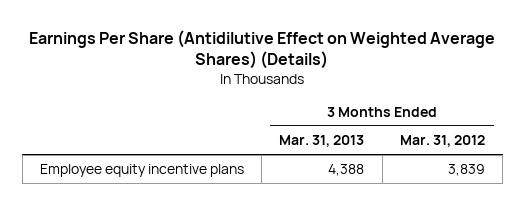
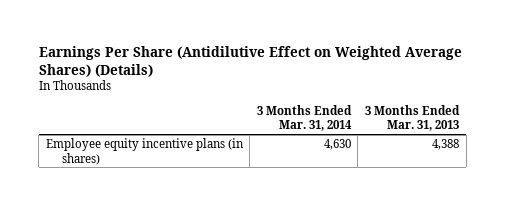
[399,134,485,147] Mar. 31, 2012 -> none
none -> [256,104,352,132] 3 Months Ended Mar. 31, 2014
[39,164,244,178] Employee equity incentive plans -> [45,137,244,165] Employee equity incentive plans (in shares)

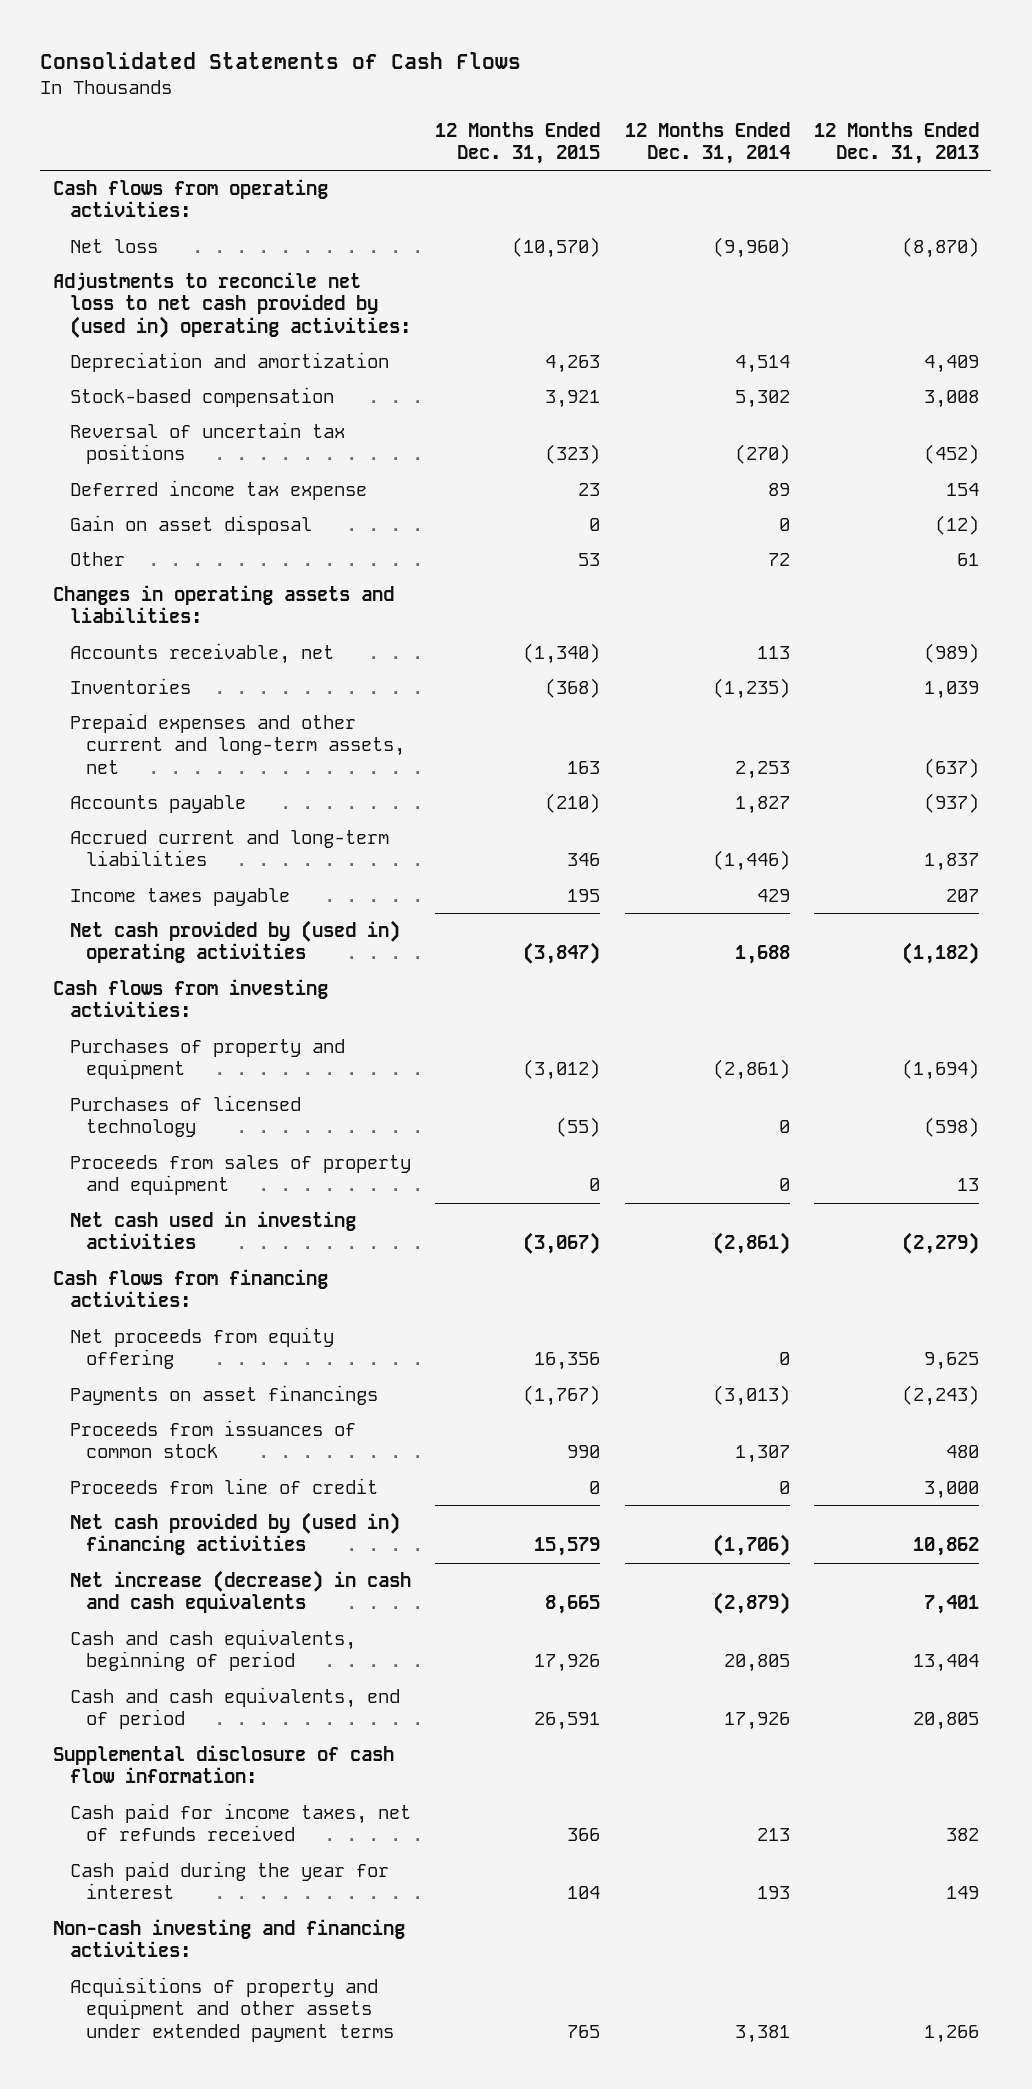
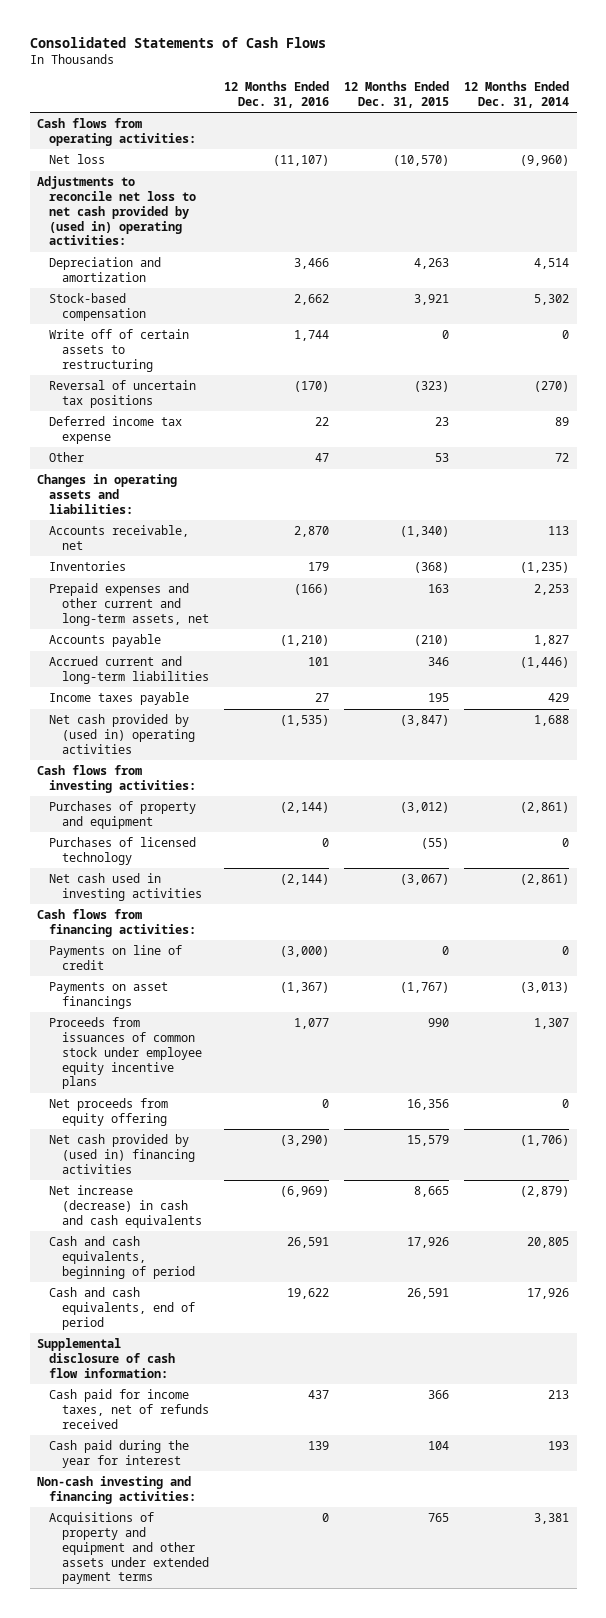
[814,121,980,164] 12 Months Ended Dec. 31, 2013 -> none
none -> [223,80,329,108] 12 Months Ended Dec. 31, 2016
none -> [49,328,190,372] Write off of certain assets to restructuring
[69,515,312,536] Gain on asset disposal -> none
[69,1155,411,1196] Proceeds from sales of property and equipment -> none
none -> [49,944,183,970] Payments on line of credit
[69,1478,378,1495] Proceeds from line of credit -> none
[69,1420,356,1459] Proceeds from issuances of common stock -> [49,1016,202,1090] Proceeds from issuances of common stock under employee equity incentive plans
[69,1327,334,1370] Net proceeds from equity offering -> [49,1097,169,1126] Net proceeds from equity offering

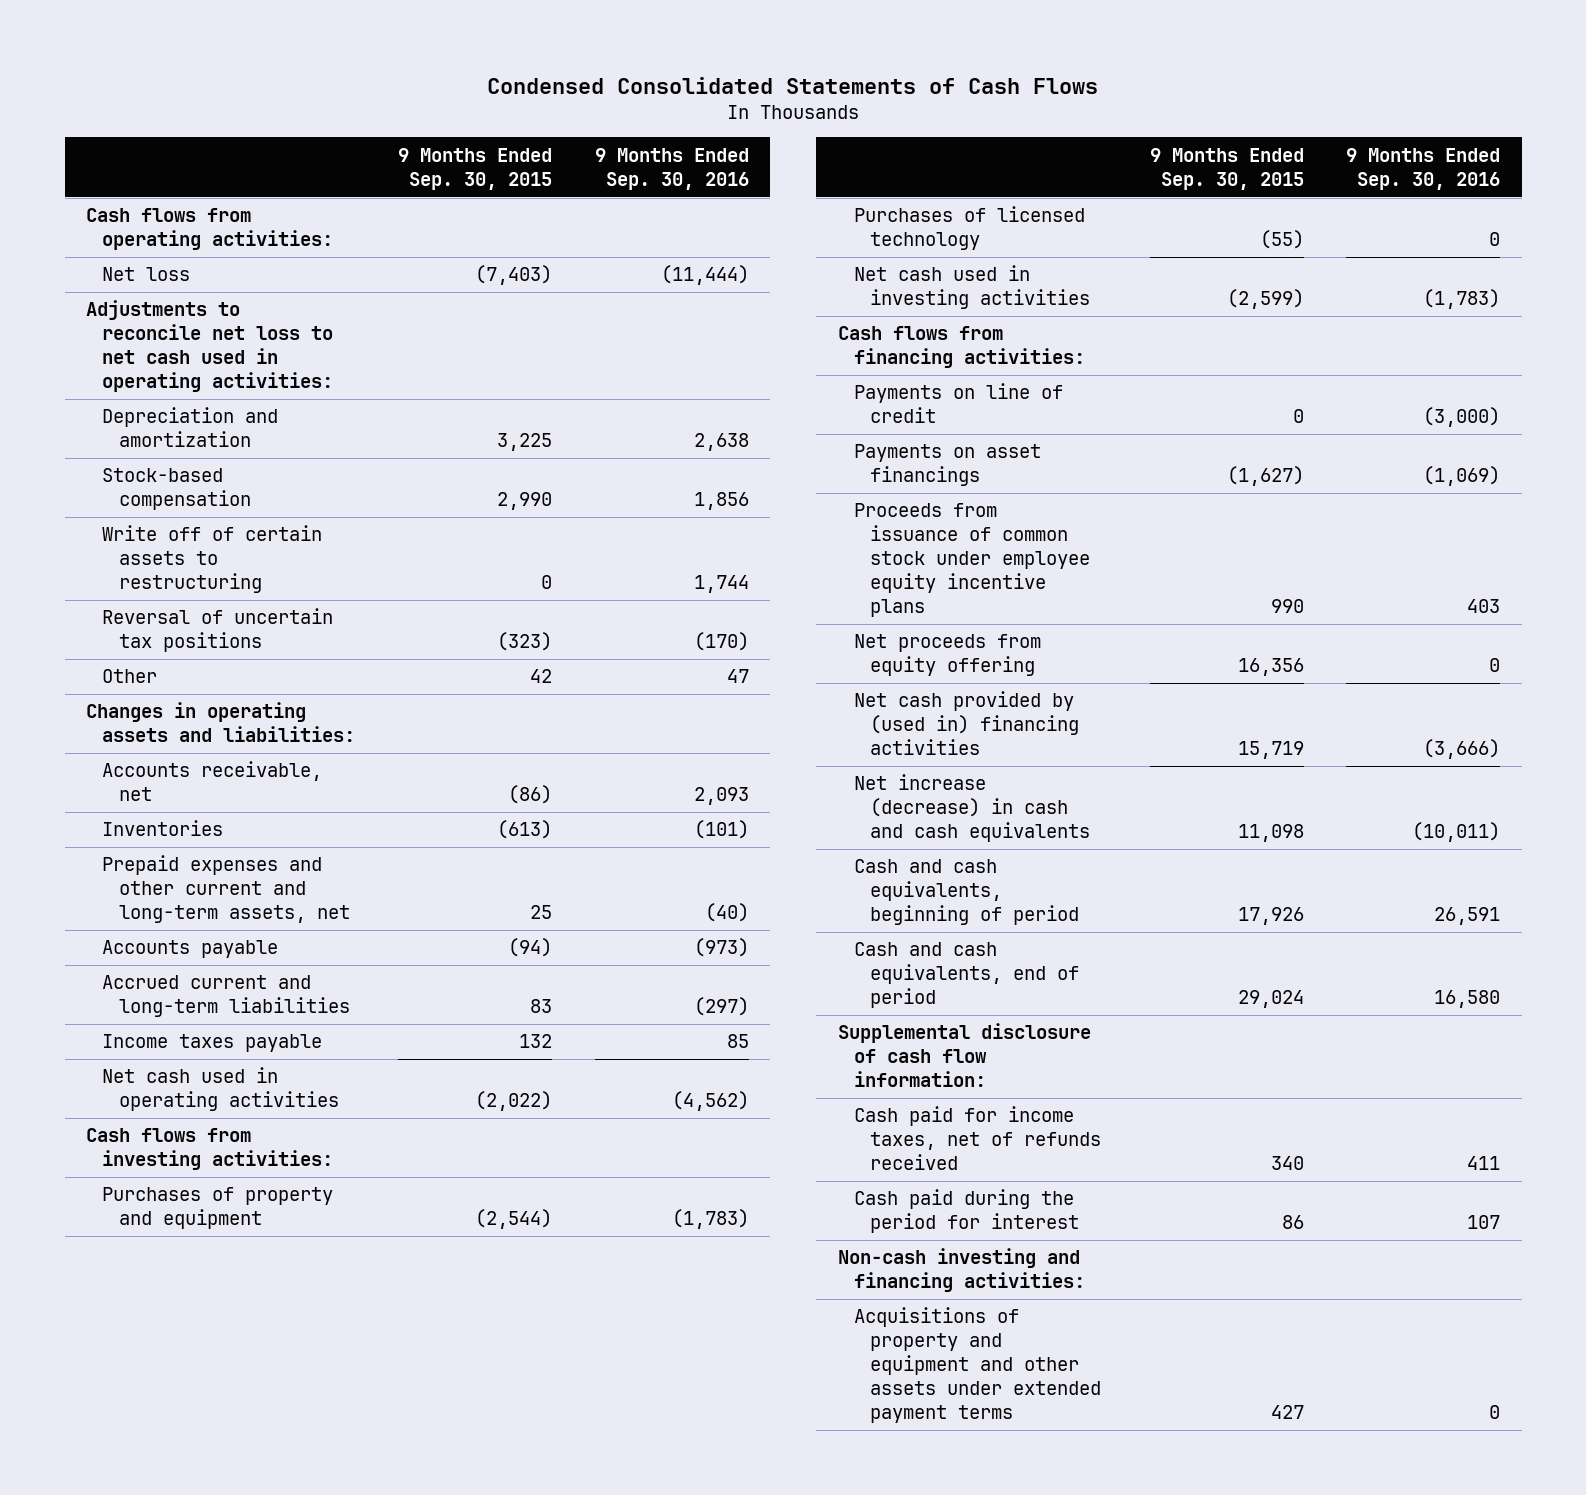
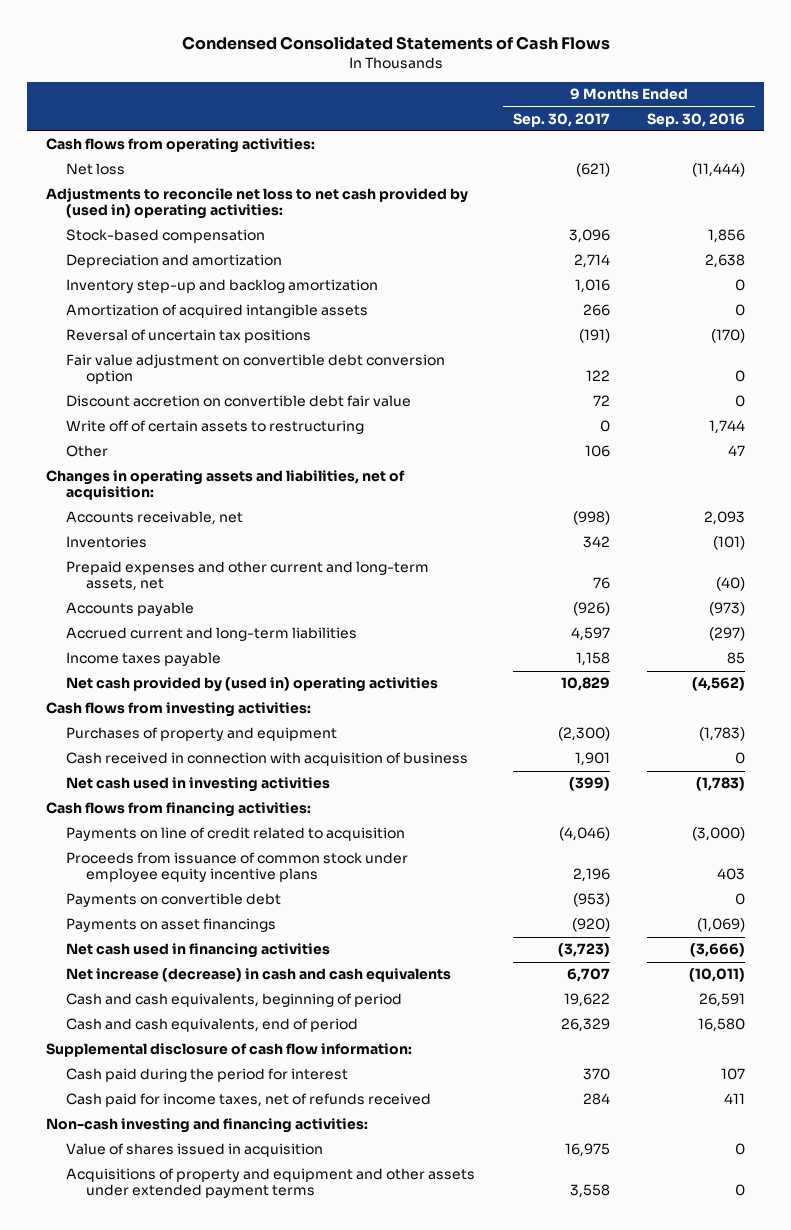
[398,147,553,190] 9 Months Ended Sep. 30, 2015 -> none
none -> [512,112,610,127] Sep. 30, 2017
[86,300,334,393] Adjustments to reconcile net loss to net cash used in operating activities: -> [46,188,469,220] Adjustments to reconcile net loss to net cash provided by (used in) operating activities:
[102,407,279,448] Depreciation and amortization -> [66,254,283,269] Depreciation and amortization
none -> [66,279,379,294] Inventory step-up and backlog amortization
none -> [66,304,369,319] Amortization of acquired intangible assets
none -> [66,354,446,385] Fair value adjustment on convertible debt conversion option
none -> [66,395,412,408] Discount accretion on convertible debt fair value
[102,525,323,594] Write off of certain assets to restructuring -> [66,420,365,435] Write off of certain assets to restructuring
[86,702,356,743] Changes in operating assets and liabilities: -> [46,470,406,501] Changes in operating assets and liabilities, net of acquisition:
[102,1067,339,1112] Net cash used in operating activities -> [66,677,439,693] Net cash provided by (used in) operating activities
[853,206,1085,251] Purchases of licensed technology -> none
none -> [66,752,469,767] Cash received in connection with acquisition of business
[853,383,1063,424] Payments on line of credit -> [66,827,406,842] Payments on line of credit related to acquisition
[853,634,1041,677] Net proceeds from equity offering -> none
none -> [66,893,282,908] Payments on convertible debt
[853,444,1041,487] Payments on asset financings -> [66,918,277,933] Payments on asset financings
[853,691,1080,756] Net cash provided by (used in) financing activities -> [66,943,331,959] Net cash used in financing activities
[853,1106,1102,1171] Cash paid for income taxes, net of refunds received -> [66,1093,432,1108] Cash paid for income taxes, net of refunds received
none -> [66,1143,324,1158] Value of shares issued in acquisition

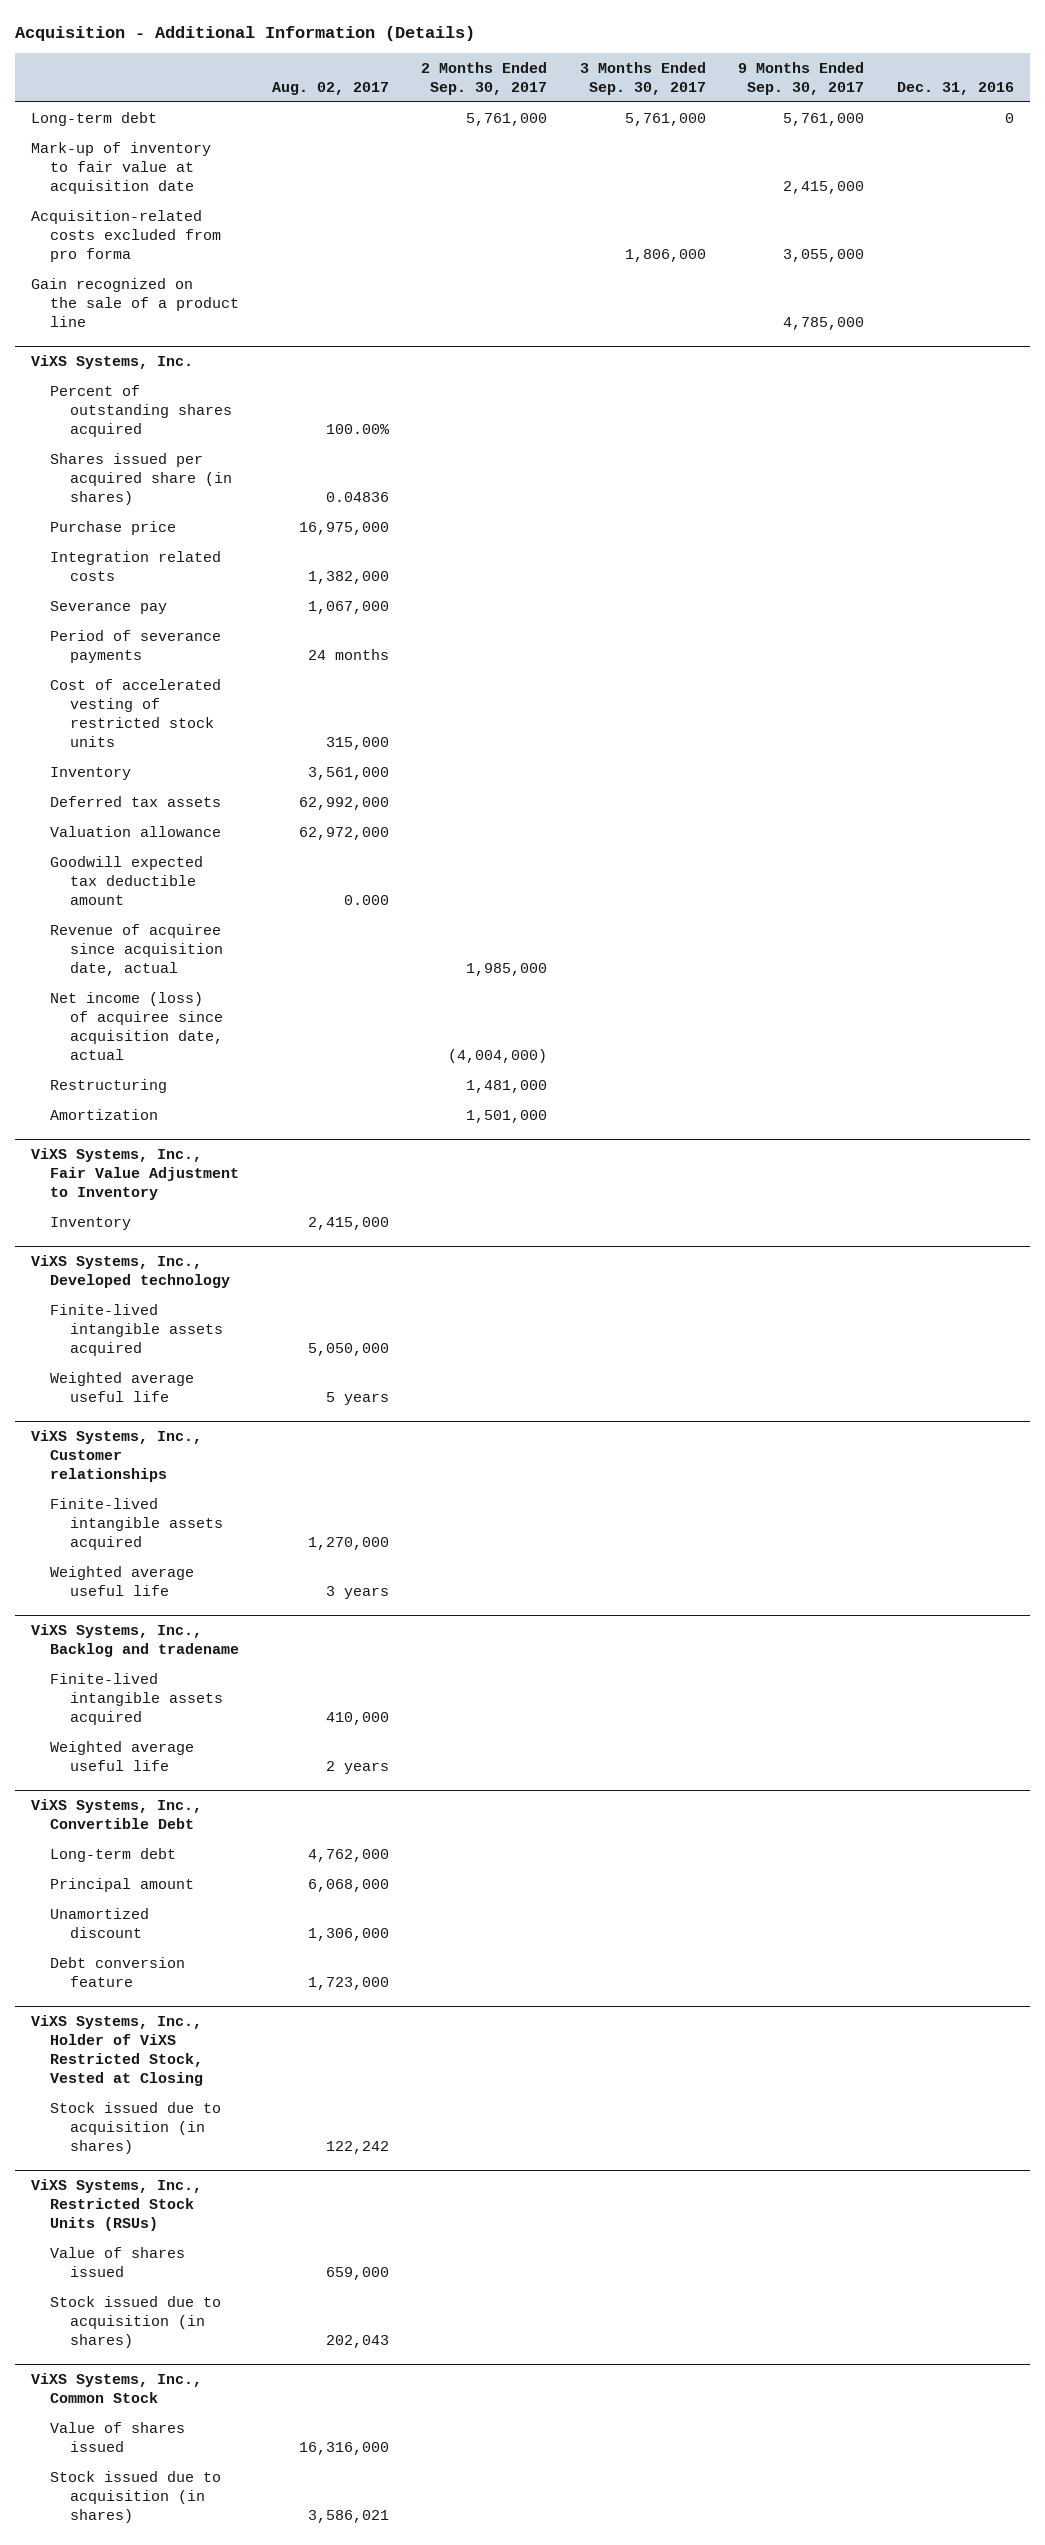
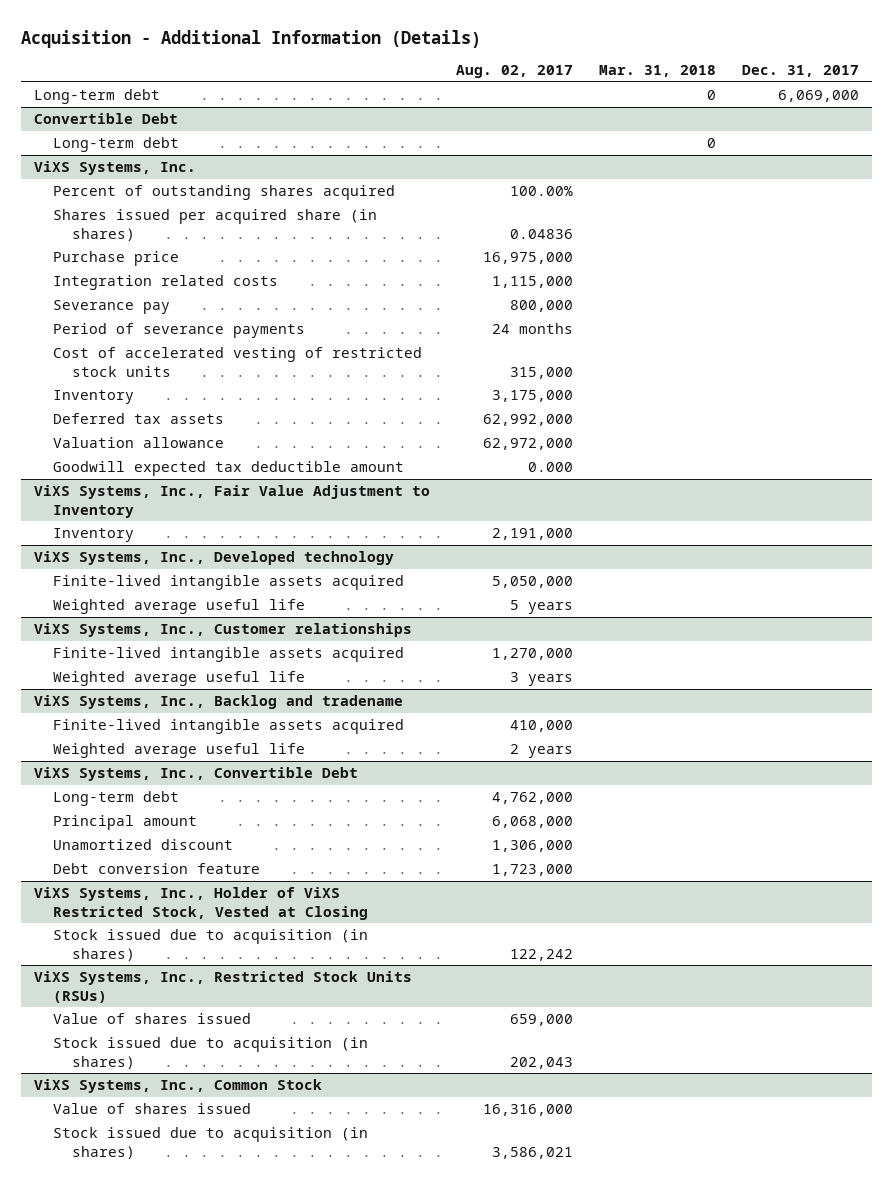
[421,61,548,95] 2 Months Ended Sep. 30, 2017 -> none
[579,61,706,95] 3 Months Ended Sep. 30, 2017 -> none
[738,61,865,95] 9 Months Ended Sep. 30, 2017 -> none
[896,81,1014,95] Dec. 31, 2016 -> none
none -> [599,65,717,78] Mar. 31, 2018
none -> [742,65,860,78] Dec. 31, 2017
[30,141,211,194] Mark-up of inventory to fair value at acquisition date -> none
[30,209,222,262] Acquisition-related costs excluded from pro forma -> none
[30,277,240,327] Gain recognized on the sale of a product line -> none
none -> [34,113,179,125] Convertible Debt
none -> [53,137,180,153] Long-term debt
[307,570,389,584] 1,382,000 -> [492,276,574,289] 1,115,000
[307,600,389,614] 1,067,000 -> [510,300,574,313] 800,000
[307,766,389,780] 3,561,000 -> [492,390,574,403] 3,175,000
[50,923,223,976] Revenue of acquiree since acquisition date, actual -> none
[50,991,223,1060] Net income (loss) of acquiree since acquisition date, actual -> none
[50,1078,168,1093] Restructuring -> none
[50,1108,159,1120] Amortization -> none
[307,1216,389,1230] 2,415,000 -> [492,528,574,541] 2,191,000

